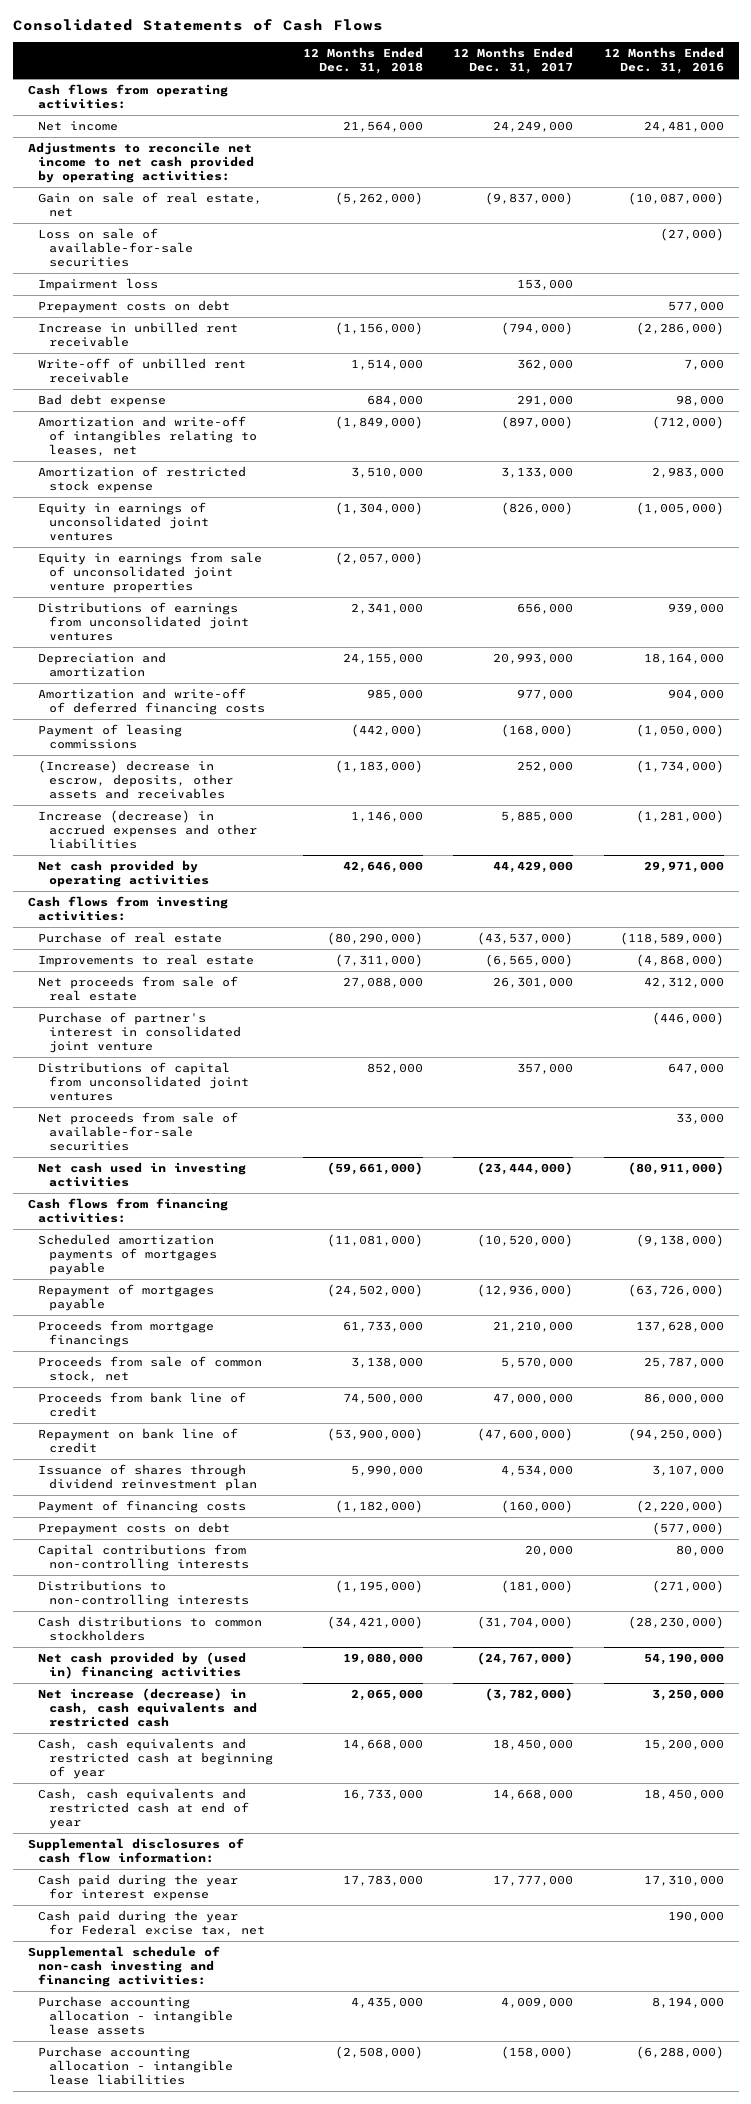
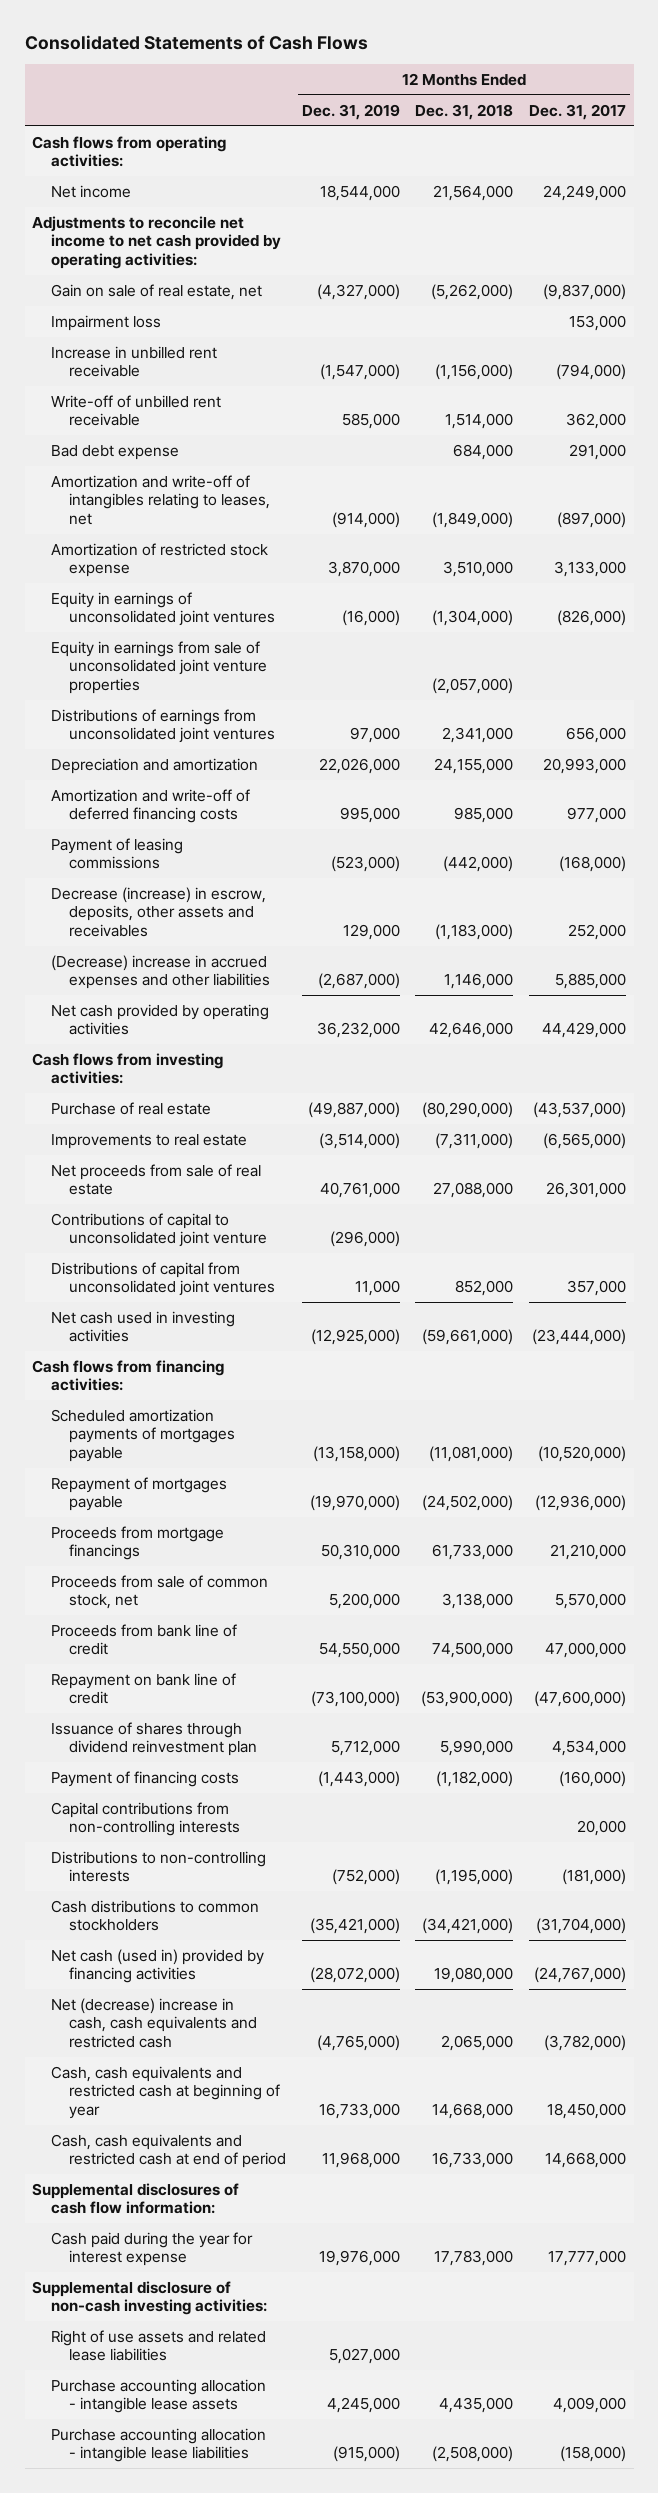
[603,47,724,75] 12 Months Ended Dec. 31, 2016 -> none
none -> [301,103,400,120] Dec. 31, 2019
[38,228,194,268] Loss on sale of available-for-sale securities -> none
[38,300,231,314] Prepayment costs on debt -> none
[38,760,234,800] (Increase) decrease in escrow, deposits, other assets and receivables -> [50,886,266,938] Decrease (increase) in escrow, deposits, other assets and receivables
[38,810,258,850] Increase (decrease) in accrued expenses and other liabilities -> [50,954,271,990] (Decrease) increase in accrued expenses and other liabilities
[38,1012,242,1054] Purchase of partner's interest in consolidated joint venture -> none
none -> [50,1212,268,1248] Contributions of capital to unconsolidated joint venture
[38,1112,239,1152] Net proceeds from sale of available-for-sale securities -> none
[38,1522,231,1536] Prepayment costs on debt -> none
[38,1652,247,1680] Net cash provided by (used in) financing activities -> [50,1948,264,1984] Net cash (used in) provided by financing activities
[38,1688,258,1728] Net increase (decrease) in cash, cash equivalents and restricted cash -> [50,1997,258,2049] Net (decrease) increase in cash, cash equivalents and restricted cash
[38,1788,250,1830] Cash, cash equivalents and restricted cash at end of year -> [50,2133,287,2169] Cash, cash equivalents and restricted cash at end of period
[38,1910,266,1937] Cash paid during the year for Federal excise tax, net -> none
[27,1946,220,1988] Supplemental schedule of non-cash investing and financing activities: -> [32,2280,267,2316] Supplemental disclosure of non-cash investing activities:
none -> [50,2329,266,2362] Right of use assets and related lease liabilities

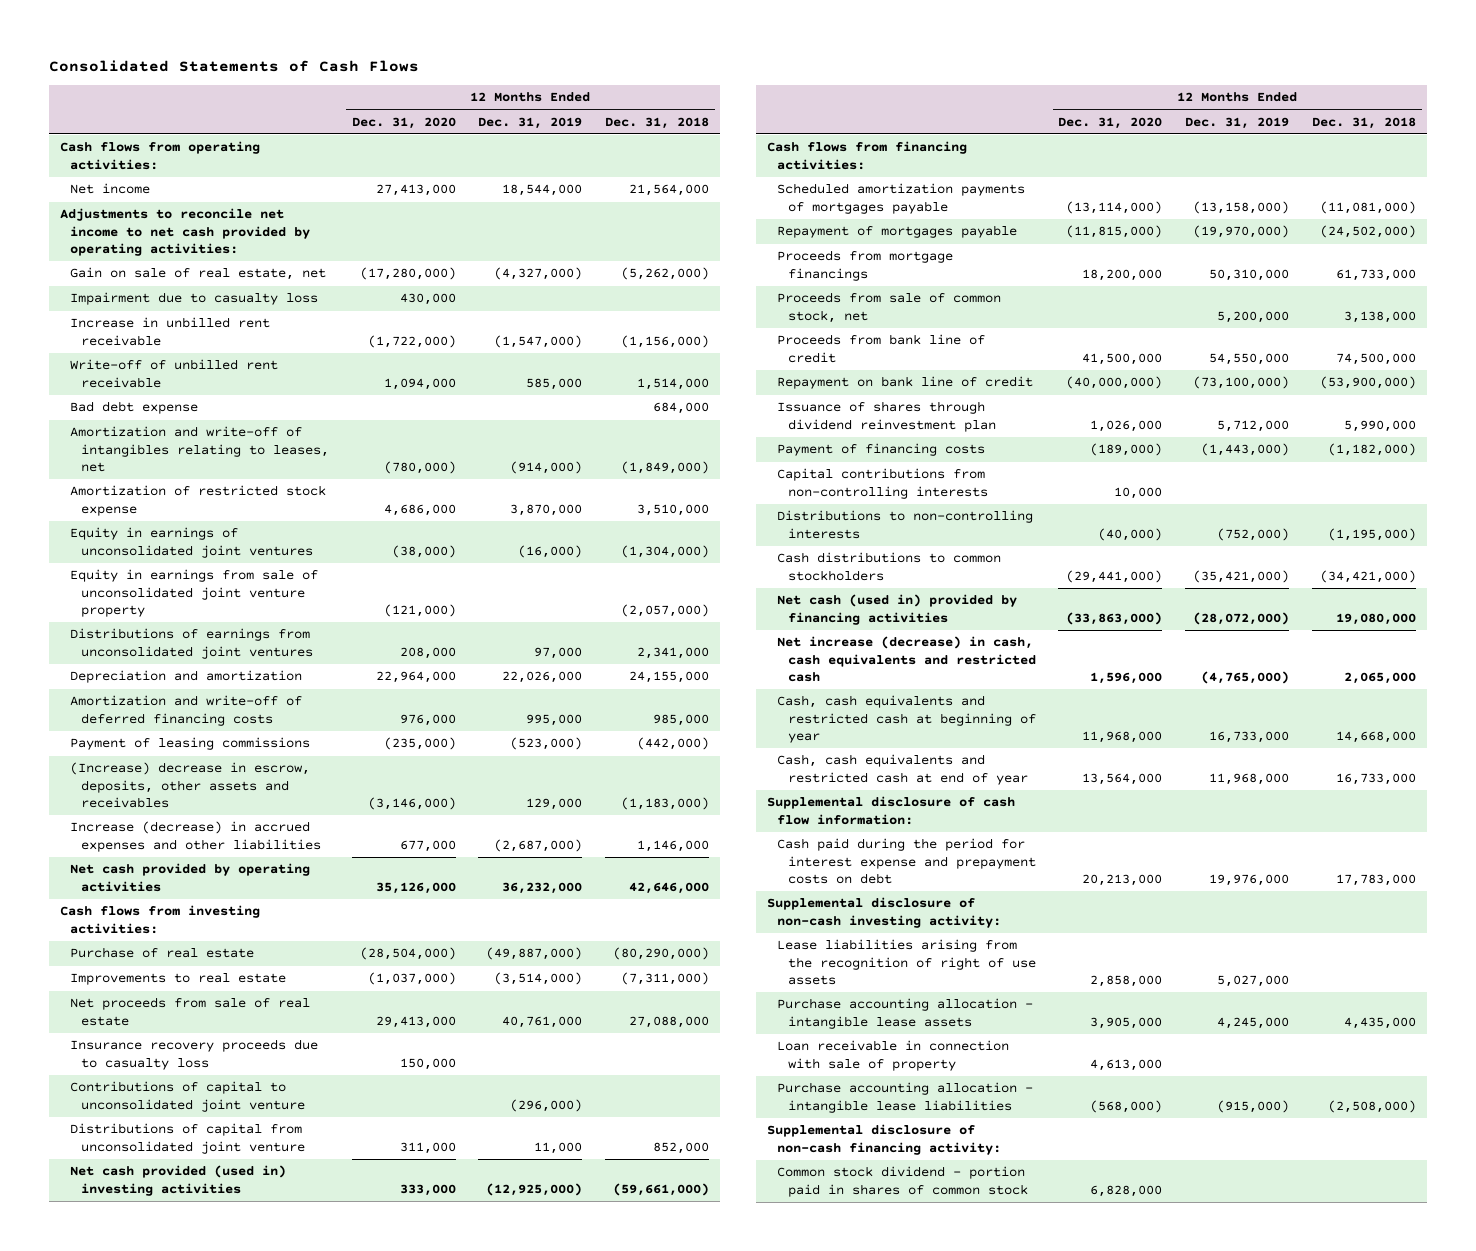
[528,103,626,120] Dec. 31, 2017 -> none
none -> [351,116,456,129] Dec. 31, 2020
[50,314,161,331] Impairment loss -> none
none -> [70,292,319,306] Impairment due to casualty loss
[50,640,268,695] Equity in earnings from sale of unconsolidated joint venture properties -> [70,569,319,618] Equity in earnings from sale of unconsolidated joint venture property
[50,886,266,938] Decrease (increase) in escrow, deposits, other assets and receivables -> [70,762,311,809] (Increase) decrease in escrow, deposits, other assets and receivables
[50,954,271,990] (Decrease) increase in accrued expenses and other liabilities -> [70,821,321,852] Increase (decrease) in accrued expenses and other liabilities
none -> [70,1039,319,1070] Insurance recovery proceeds due to casualty loss
[50,1261,276,1297] Distributions of capital from unconsolidated joint ventures -> [70,1123,305,1154] Distributions of capital from unconsolidated joint venture
[50,1310,235,1343] Net cash used in investing activities -> [70,1165,287,1196] Net cash provided (used in) investing activities
[50,1997,258,2049] Net (decrease) increase in cash, cash equivalents and restricted cash -> [777,636,1036,683] Net increase (decrease) in cash, cash equivalents and restricted cash
[50,2133,287,2169] Cash, cash equivalents and restricted cash at end of period -> [777,754,1028,785] Cash, cash equivalents and restricted cash at end of year
[32,2182,240,2215] Supplemental disclosures of cash flow information: -> [766,796,1015,825] Supplemental disclosure of cash flow information:
[50,2231,253,2267] Cash paid during the year for interest expense -> [777,838,1036,885] Cash paid during the period for interest expense and prepayment costs on debt
[32,2280,267,2316] Supplemental disclosure of non-cash investing activities: -> [766,897,1002,928] Supplemental disclosure of non-cash investing activity:
[50,2329,266,2362] Right of use assets and related lease liabilities -> [777,939,1036,986] Lease liabilities arising from the recognition of right of use assets
none -> [777,1040,1010,1071] Loan receivable in connection with sale of property
none -> [766,1124,1002,1155] Supplemental disclosure of non-cash financing activity:
none -> [777,1166,1028,1197] Common stock dividend - portion paid in shares of common stock

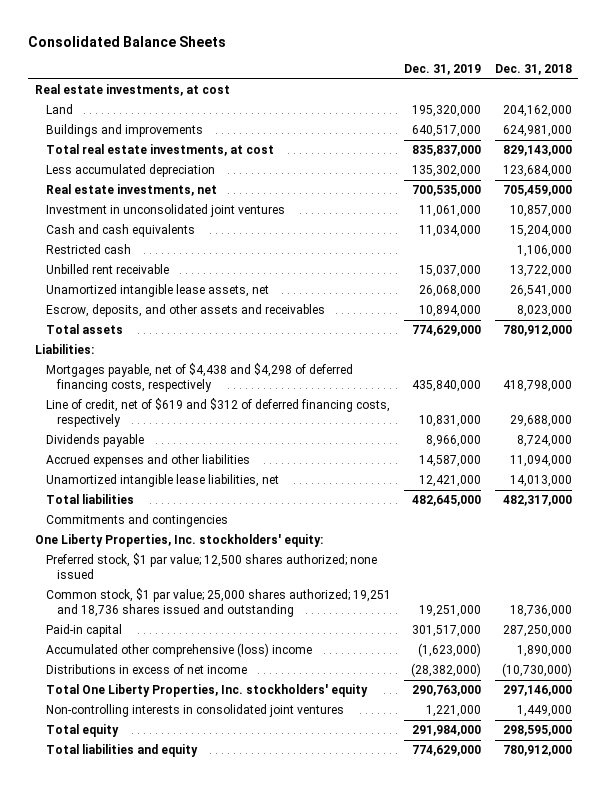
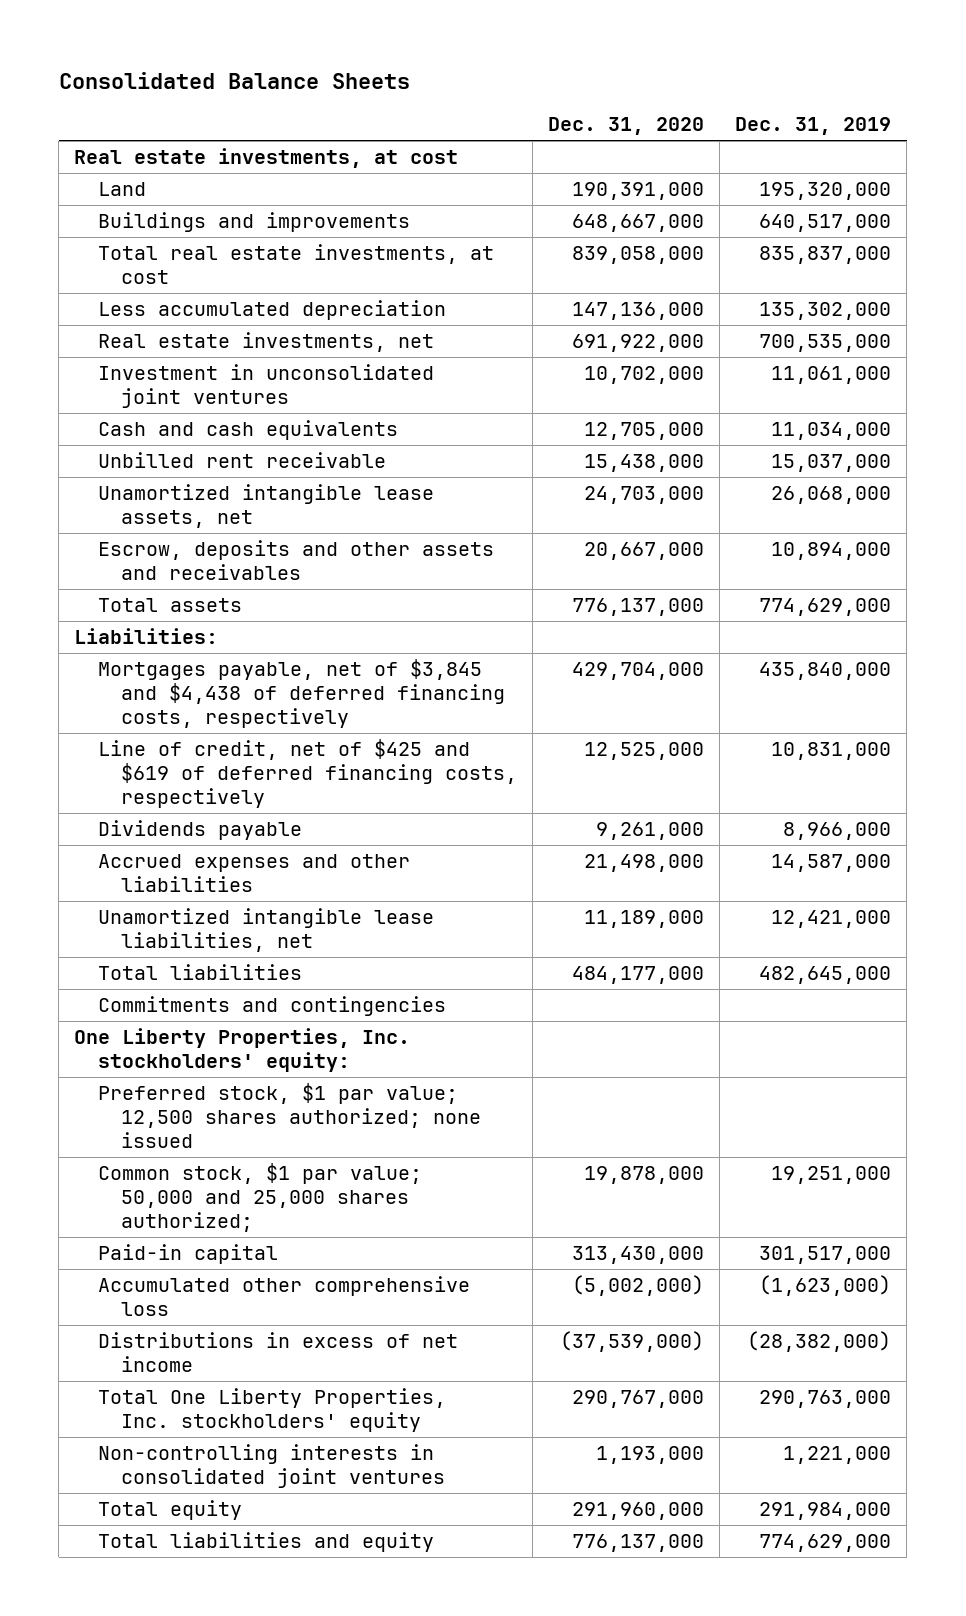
[494,64,572,76] Dec. 31, 2018 -> none
none -> [548,117,705,136] Dec. 31, 2020
[45,244,131,255] Restricted cash -> none
[45,304,325,318] Escrow, deposits, and other assets and receivables -> [97,540,494,580] Escrow, deposits and other assets and receivables
[45,363,353,393] Mortgages payable, net of $4,438 and $4,298 of deferred financing costs, respectively -> [97,659,505,728] Mortgages payable, net of $3,845 and $4,438 of deferred financing costs, respectively
[45,398,390,428] Line of credit, net of $619 and $312 of deferred financing costs, respectively -> [97,739,517,808] Line of credit, net of $425 and $619 of deferred financing costs, respectively
[45,588,391,618] Common stock, $1 par value; 25,000 shares authorized; 19,251 and 18,736 shares issued and outstanding -> [97,1163,422,1232] Common stock, $1 par value; 50,000 and 25,000 shares authorized;
[45,643,312,658] Accumulated other comprehensive (loss) income -> [97,1276,470,1316] Accumulated other comprehensive loss

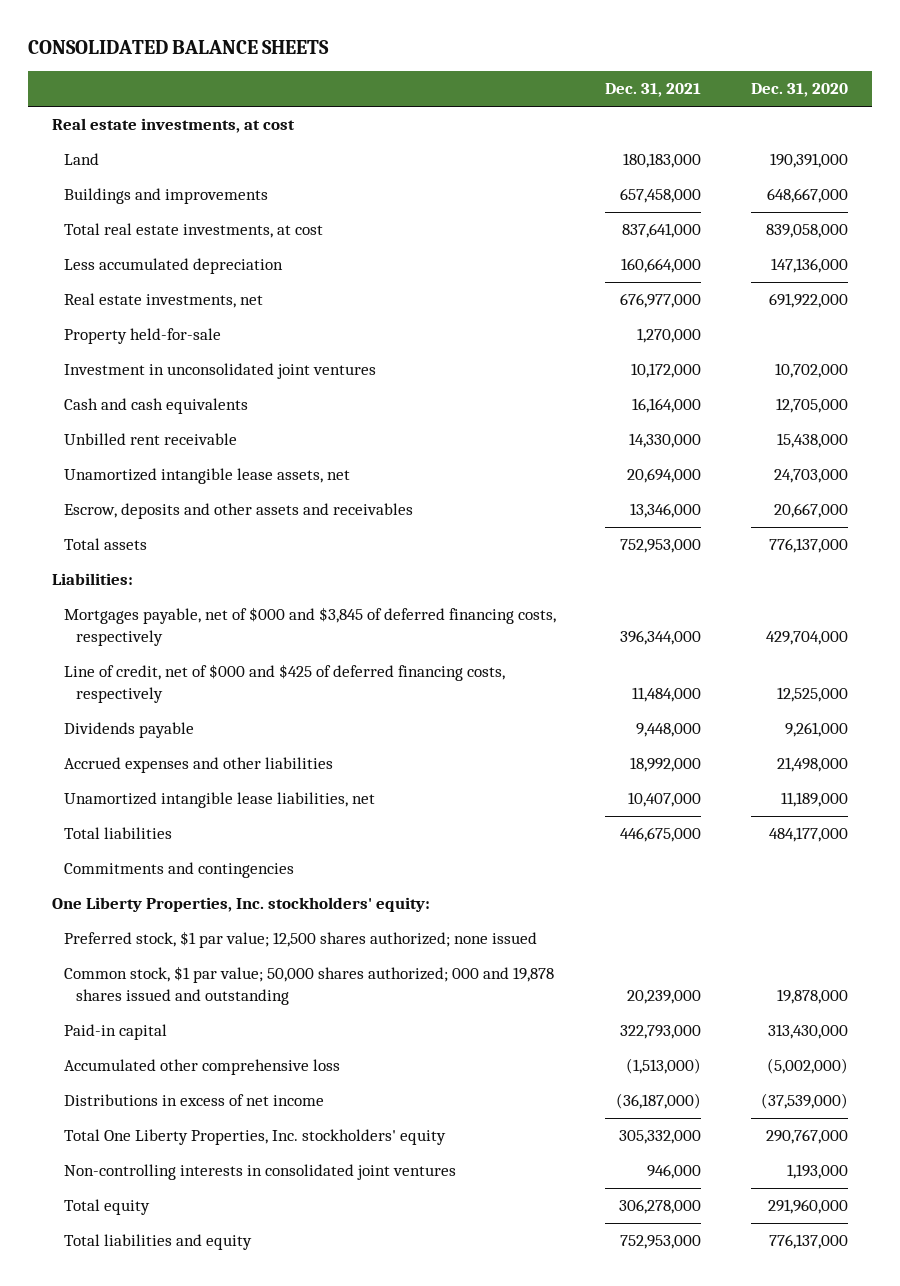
[58,71,410,89] Consolidated Balance Sheets -> [27,40,329,55] CONSOLIDATED BALANCE SHEETS
[735,117,892,136] Dec. 31, 2019 -> none
none -> [605,83,702,98] Dec. 31, 2021
none -> [64,328,222,345] Property held-for-sale
[97,659,505,728] Mortgages payable, net of $3,845 and $4,438 of deferred financing costs, respectively -> [64,607,557,647] Mortgages payable, net of $000 and $3,845 of deferred financing costs, respectively
[97,739,517,808] Line of credit, net of $425 and $619 of deferred financing costs, respectively -> [64,664,506,704] Line of credit, net of $000 and $425 of deferred financing costs, respectively
[97,1163,422,1232] Common stock, $1 par value; 50,000 and 25,000 shares authorized; -> [64,966,555,1006] Common stock, $1 par value; 50,000 shares authorized; 000 and 19,878 shares issued and outstanding

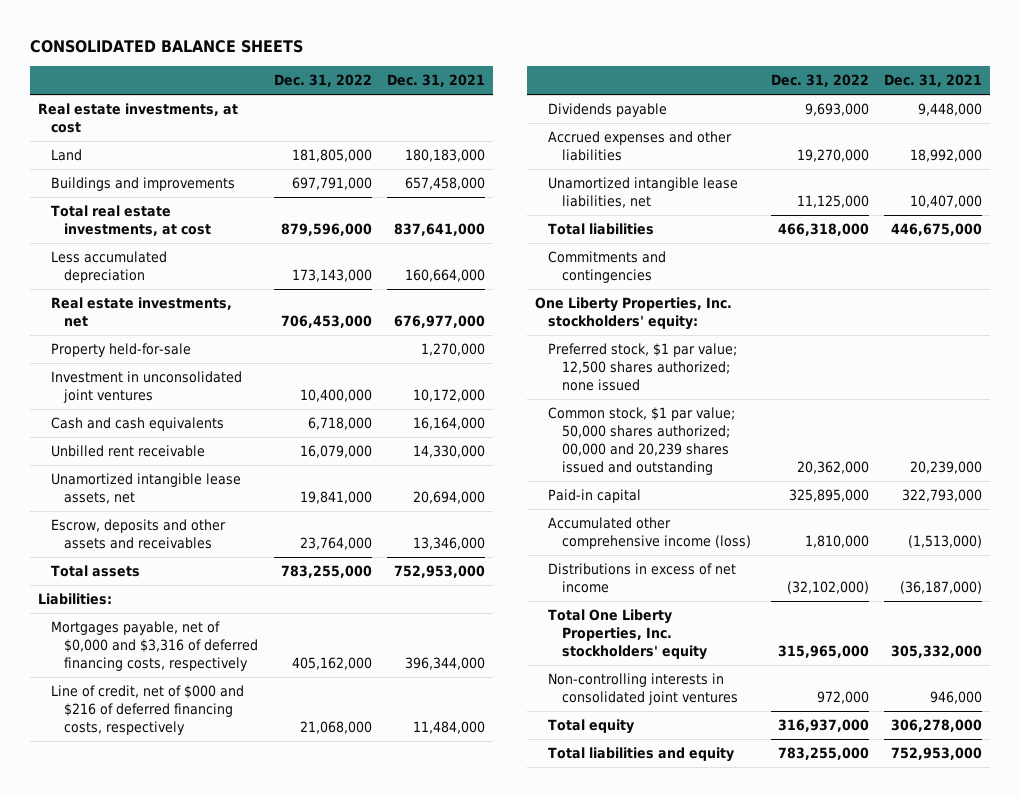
[750,83,848,98] Dec. 31, 2020 -> none
none -> [273,74,372,88] Dec. 31, 2022
[64,607,557,647] Mortgages payable, net of $000 and $3,845 of deferred financing costs, respectively -> [50,621,259,672] Mortgages payable, net of $0,000 and $3,316 of deferred financing costs, respectively
[64,664,506,704] Line of credit, net of $000 and $425 of deferred financing costs, respectively -> [50,685,244,736] Line of credit, net of $000 and $216 of deferred financing costs, respectively
[64,966,555,1006] Common stock, $1 par value; 50,000 shares authorized; 000 and 19,878 shares issued and outstanding -> [548,407,736,476] Common stock, $1 par value; 50,000 shares authorized; 00,000 and 20,239 shares issued and outstanding
[64,1059,341,1076] Accumulated other comprehensive loss -> [548,517,751,550] Accumulated other comprehensive income (loss)

